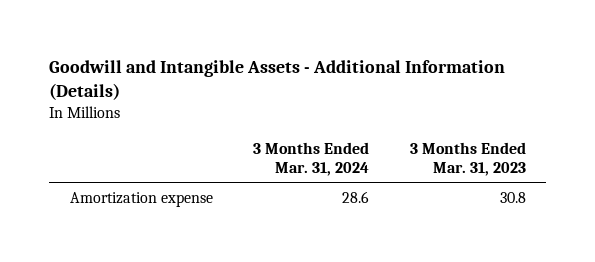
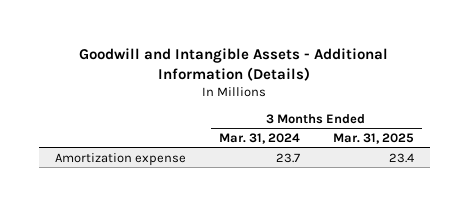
[409,142,526,176] 3 Months Ended Mar. 31, 2023 -> none
none -> [332,132,414,144] Mar. 31, 2025
[342,191,370,204] 28.6 -> [275,152,300,163] 23.7

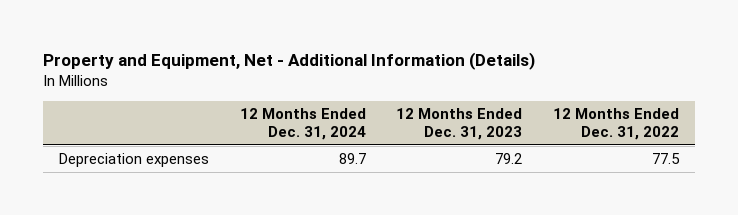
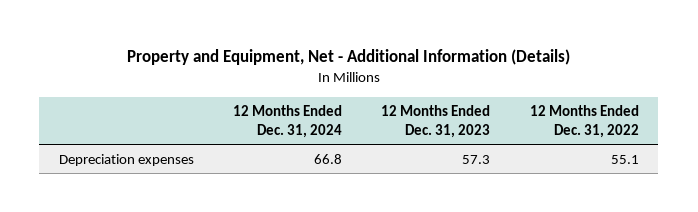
[338,153,366,165] 89.7 -> [314,154,343,165] 66.8
[495,153,523,165] 79.2 -> [462,155,491,165] 57.3
[652,153,681,165] 77.5 -> [610,155,639,165] 55.1

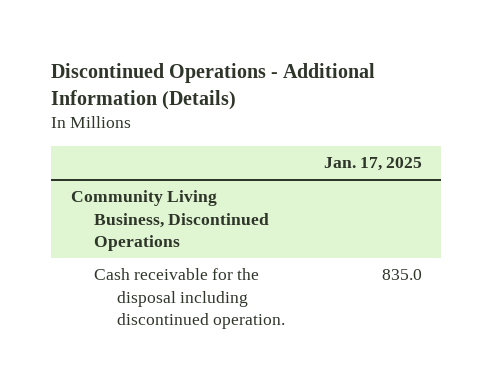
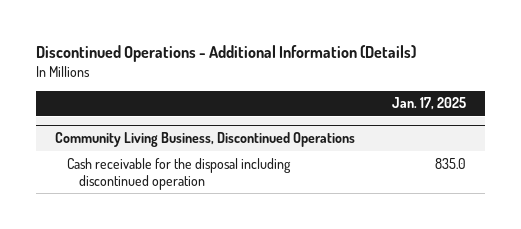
[93,268,285,329] Cash receivable for the disposal including discontinued operation. -> [67,157,292,190] Cash receivable for the disposal including discontinued operation

